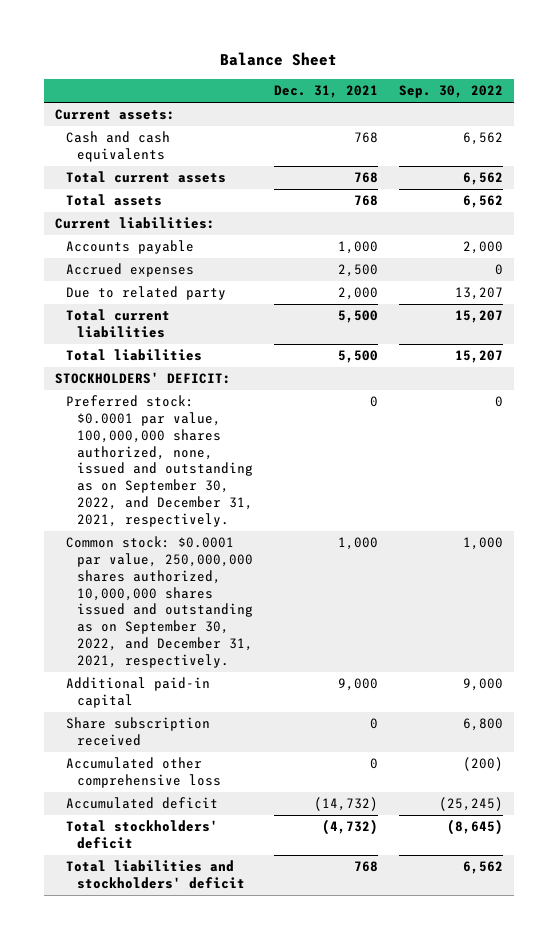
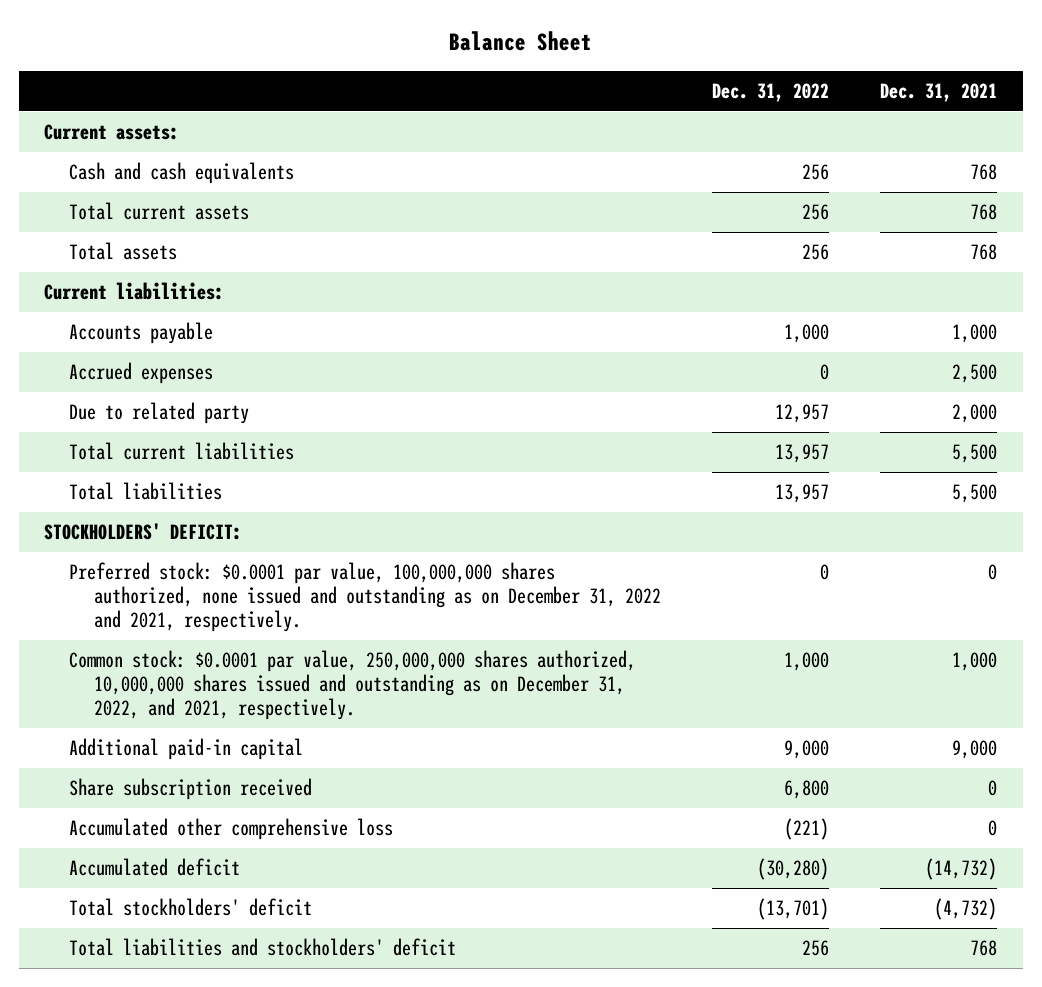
[399,85,504,99] Sep. 30, 2022 -> none
none -> [712,83,830,103] Dec. 31, 2022
[66,395,254,527] Preferred stock: $0.0001 par value, 100,000,000 shares authorized, none, issued and outstanding as on September 30, 2022, and December 31, 2021, respectively. -> [69,562,661,632] Preferred stock: $0.0001 par value, 100,000,000 shares authorized, none issued and outstanding as on December 31, 2022 and 2021, respectively.
[66,536,254,668] Common stock: $0.0001 par value, 250,000,000 shares authorized, 10,000,000 shares issued and outstanding as on September 30, 2022, and December 31, 2021, respectively. -> [69,650,637,720] Common stock: $0.0001 par value, 250,000,000 shares authorized, 10,000,000 shares issued and outstanding as on December 31, 2022, and 2021, respectively.

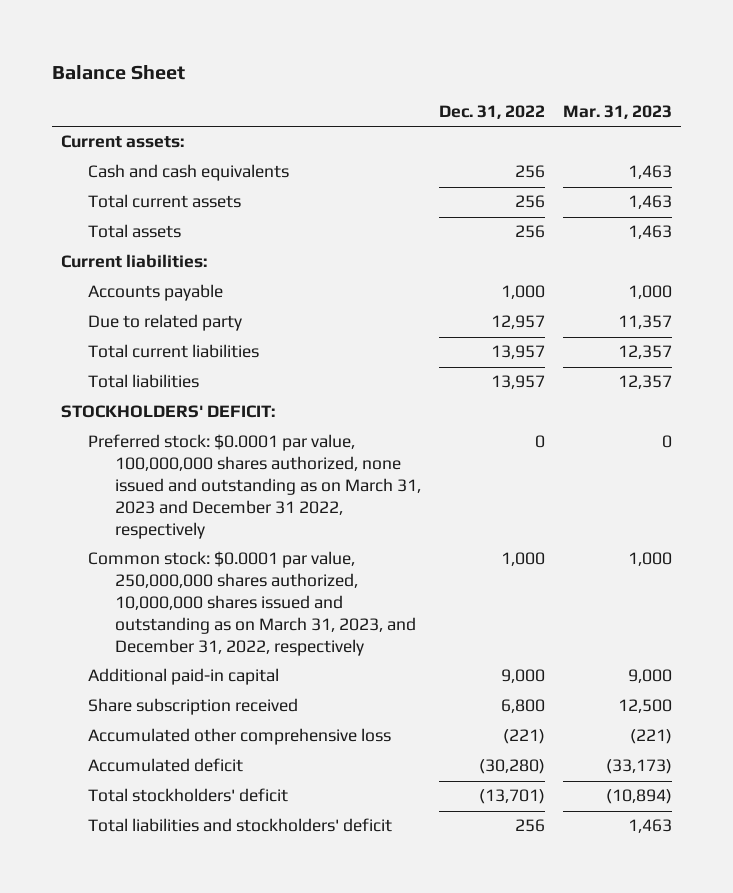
[880,83,998,103] Dec. 31, 2021 -> none
none -> [563,105,673,120] Mar. 31, 2023
[69,362,214,385] Accrued expenses -> none
[69,562,661,632] Preferred stock: $0.0001 par value, 100,000,000 shares authorized, none issued and outstanding as on December 31, 2022 and 2021, respectively. -> [88,434,422,539] Preferred stock: $0.0001 par value, 100,000,000 shares authorized, none issued and outstanding as on March 31, 2023 and December 31 2022, respectively
[69,650,637,720] Common stock: $0.0001 par value, 250,000,000 shares authorized, 10,000,000 shares issued and outstanding as on December 31, 2022, and 2021, respectively. -> [88,551,417,656] Common stock: $0.0001 par value, 250,000,000 shares authorized, 10,000,000 shares issued and outstanding as on March 31, 2023, and December 31, 2022, respectively

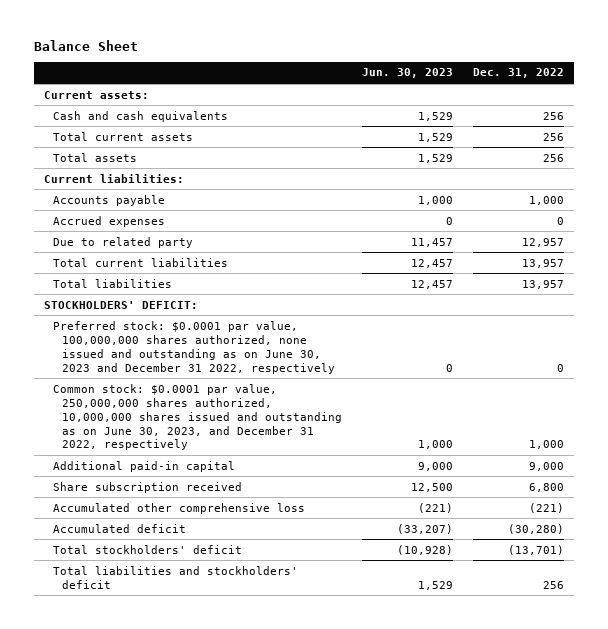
[563,105,673,120] Mar. 31, 2023 -> none
none -> [361,68,453,79] Jun. 30, 2023
none -> [52,215,165,227] Accrued expenses
[88,434,422,539] Preferred stock: $0.0001 par value, 100,000,000 shares authorized, none issued and outstanding as on March 31, 2023 and December 31 2022, respectively -> [52,320,335,374] Preferred stock: $0.0001 par value, 100,000,000 shares authorized, none issued and outstanding as on June 30, 2023 and December 31 2022, respectively
[88,551,417,656] Common stock: $0.0001 par value, 250,000,000 shares authorized, 10,000,000 shares issued and outstanding as on March 31, 2023, and December 31, 2022, respectively -> [52,383,342,451] Common stock: $0.0001 par value, 250,000,000 shares authorized, 10,000,000 shares issued and outstanding as on June 30, 2023, and December 31 2022, respectively

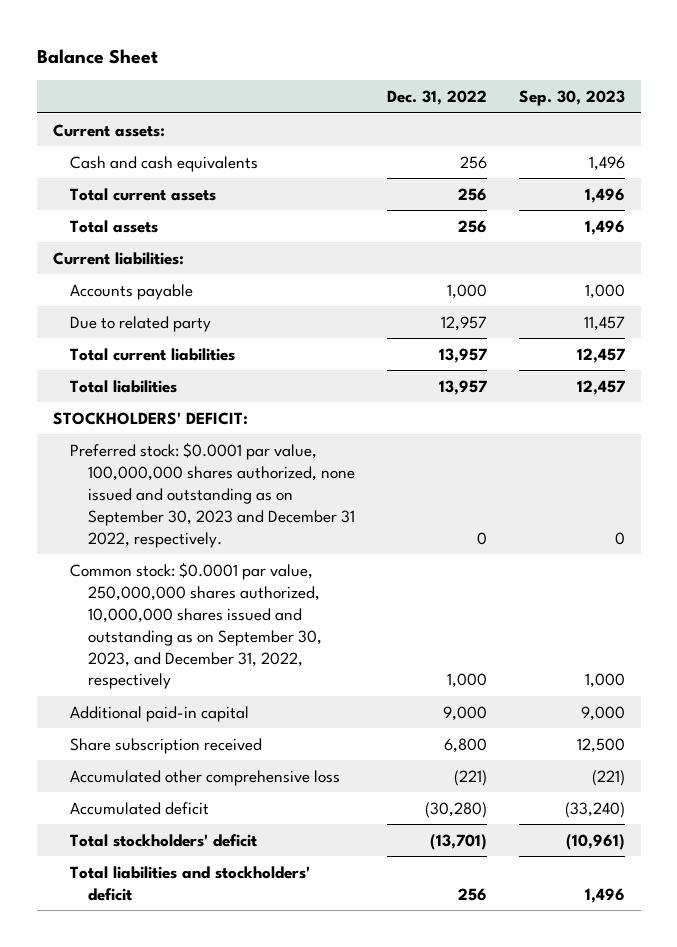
[361,68,453,79] Jun. 30, 2023 -> none
none -> [518,90,625,107] Sep. 30, 2023
[52,215,165,227] Accrued expenses -> none
[52,320,335,374] Preferred stock: $0.0001 par value, 100,000,000 shares authorized, none issued and outstanding as on June 30, 2023 and December 31 2022, respectively -> [70,441,356,548] Preferred stock: $0.0001 par value, 100,000,000 shares authorized, none issued and outstanding as on September 30, 2023 and December 31 2022, respectively.
[52,383,342,451] Common stock: $0.0001 par value, 250,000,000 shares authorized, 10,000,000 shares issued and outstanding as on June 30, 2023, and December 31 2022, respectively -> [70,561,323,690] Common stock: $0.0001 par value, 250,000,000 shares authorized, 10,000,000 shares issued and outstanding as on September 30, 2023, and December 31, 2022, respectively

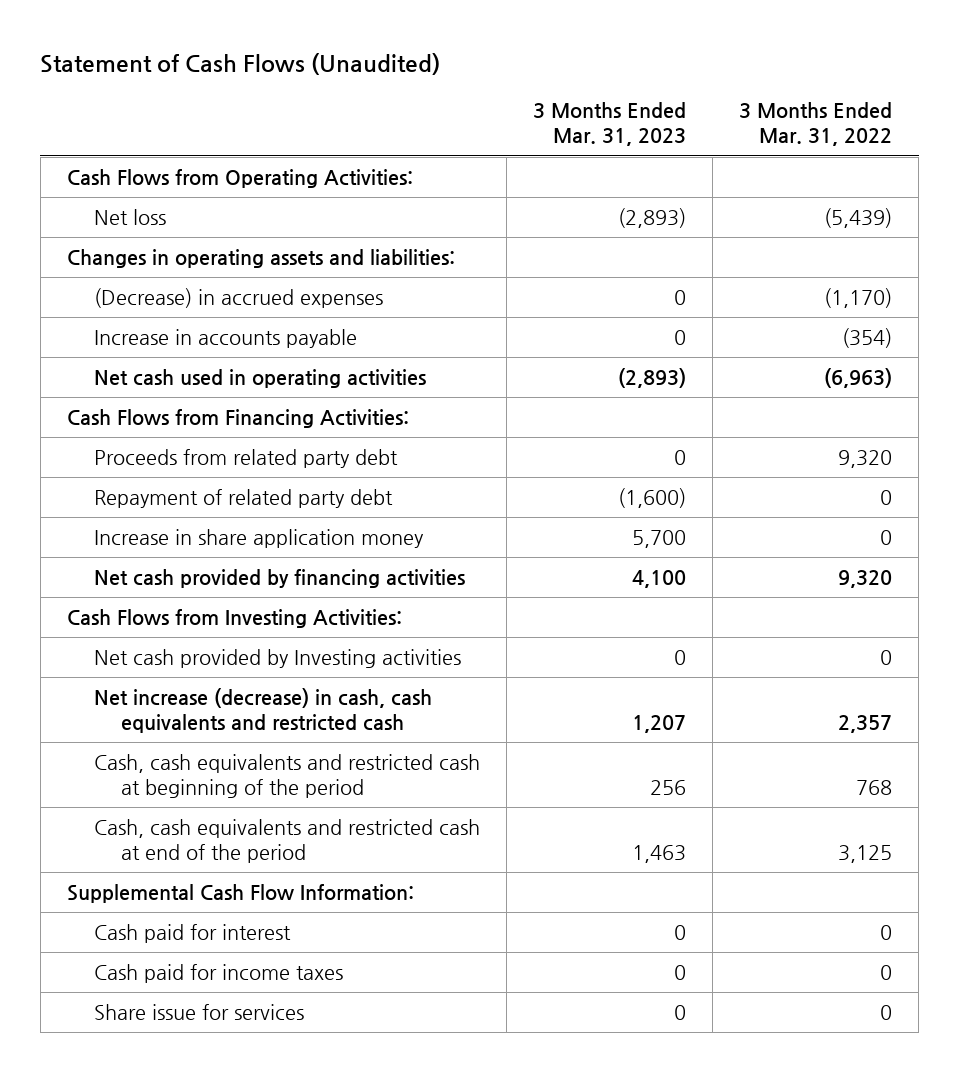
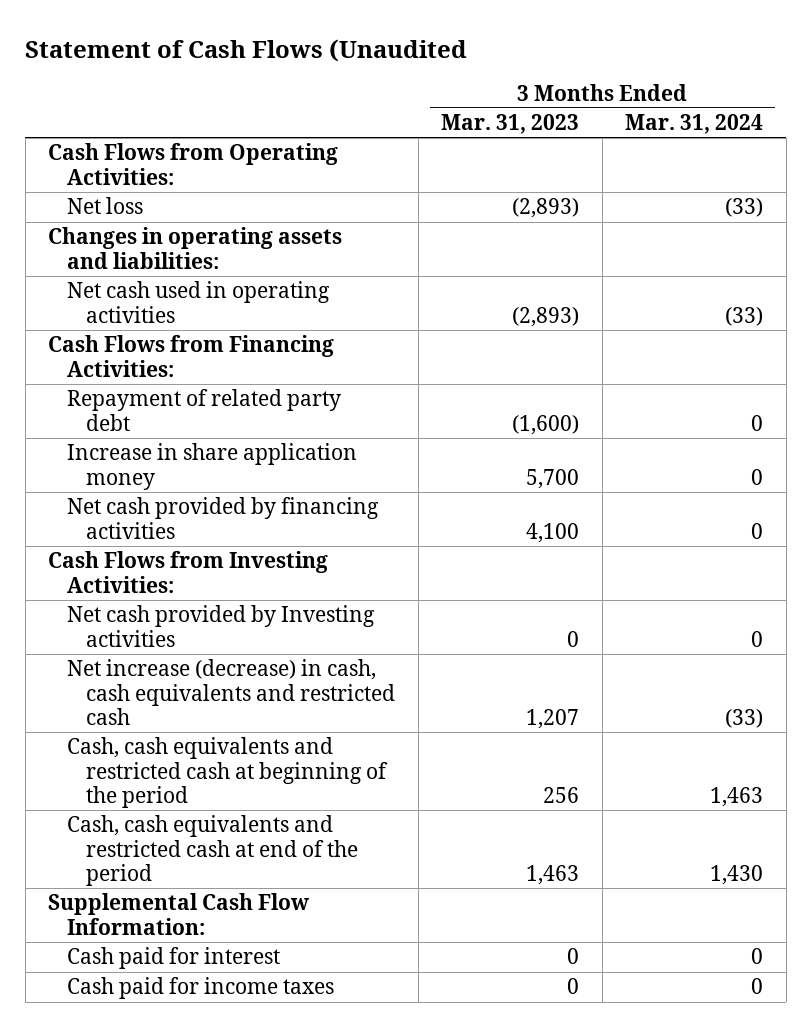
[40,52,441,75] Statement of Cash Flows (Unaudited) -> [25,38,468,62] Statement of Cash Flows (Unaudited
[739,102,893,147] 3 Months Ended Mar. 31, 2022 -> none
none -> [625,114,764,135] Mar. 31, 2024
[94,287,384,308] (Decrease) in accrued expenses -> none
[94,328,358,348] Increase in accounts payable -> none
[94,448,399,468] Proceeds from related party debt -> none
[94,1003,305,1020] Share issue for services -> none

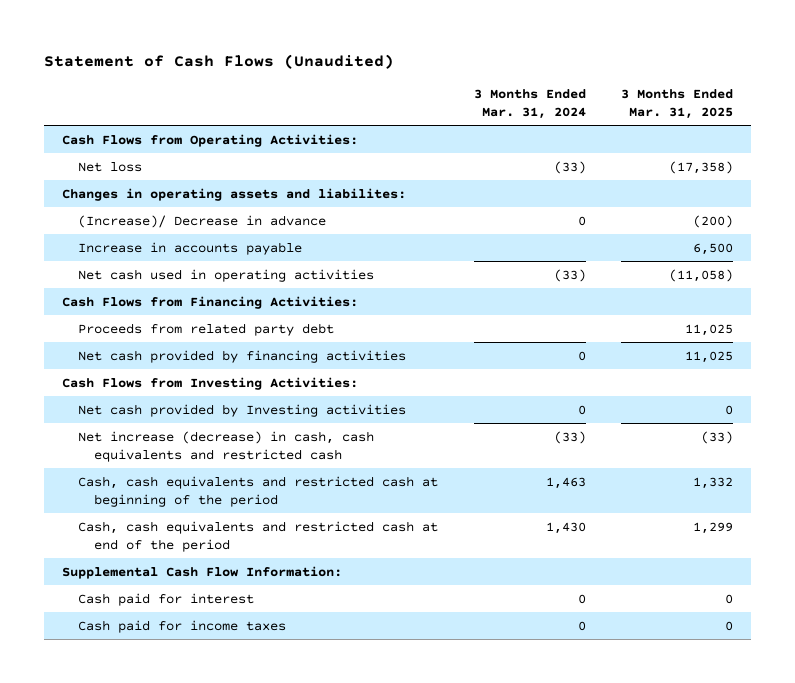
[25,38,468,62] Statement of Cash Flows (Unaudited -> [44,54,395,70] Statement of Cash Flows (Unaudited)
[441,114,580,135] Mar. 31, 2023 -> none
none -> [621,89,734,119] 3 Months Ended Mar. 31, 2025
[48,227,343,269] Changes in operating assets and liabilities: -> [61,187,406,201] Changes in operating assets and liabilites:
none -> [77,214,326,228] (Increase)/ Decrease in advance
none -> [77,241,302,255] Increase in accounts payable
[67,389,342,431] Repayment of related party debt -> none
[67,443,358,490] Increase in share application money -> none
none -> [77,322,334,336] Proceeds from related party debt

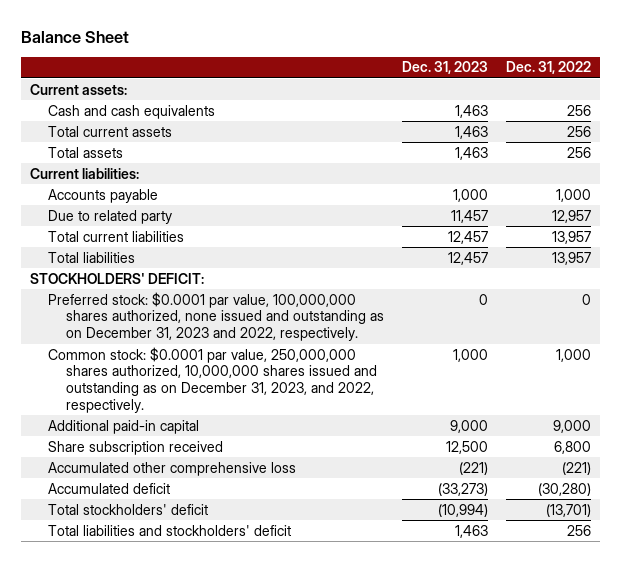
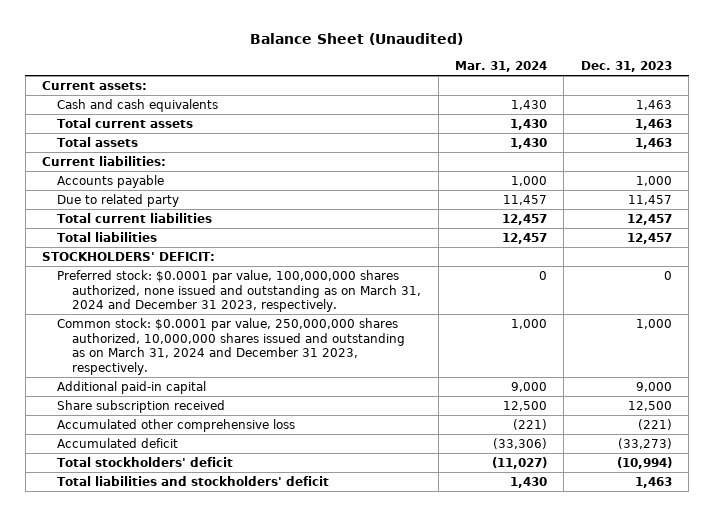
[20,30,129,43] Balance Sheet -> [250,33,464,46] Balance Sheet (Unaudited)
[505,61,591,75] Dec. 31, 2022 -> none
none -> [454,61,547,73] Mar. 31, 2024
[47,291,384,342] Preferred stock: $0.0001 par value, 100,000,000 shares authorized, none issued and outstanding as on December 31, 2023 and 2022, respectively. -> [57,269,422,313] Preferred stock: $0.0001 par value, 100,000,000 shares authorized, none issued and outstanding as on March 31, 2024 and December 31 2023, respectively.
[47,346,377,414] Common stock: $0.0001 par value, 250,000,000 shares authorized, 10,000,000 shares issued and outstanding as on December 31, 2023, and 2022, respectively. -> [57,317,406,376] Common stock: $0.0001 par value, 250,000,000 shares authorized, 10,000,000 shares issued and outstanding as on March 31, 2024 and December 31 2023, respectively.

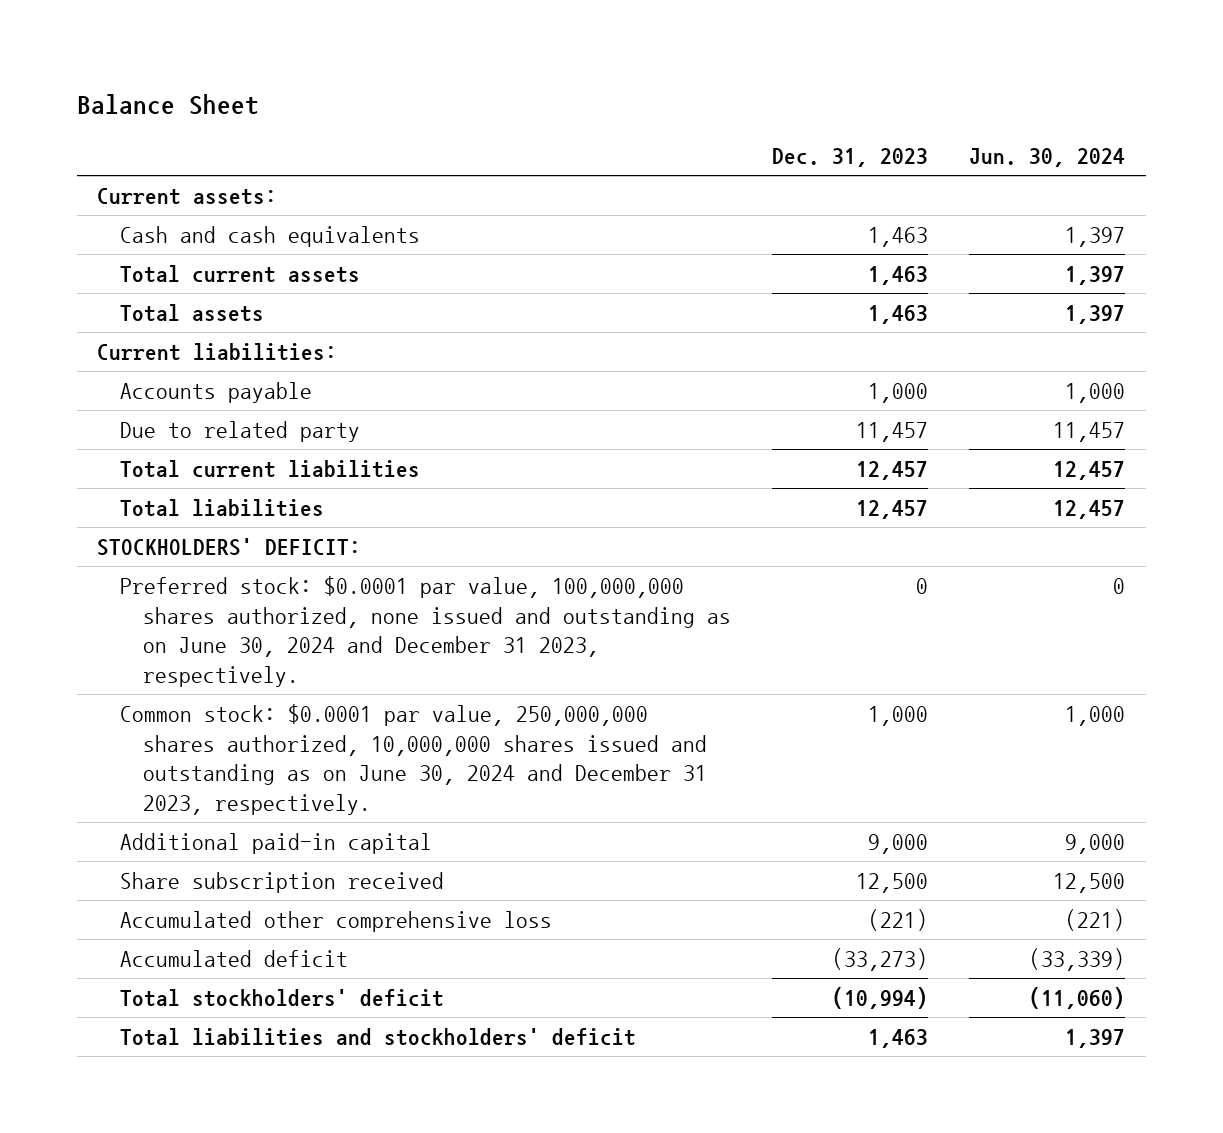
[250,33,464,46] Balance Sheet (Unaudited) -> [76,93,259,115] Balance Sheet
[454,61,547,73] Mar. 31, 2024 -> none
none -> [969,147,1126,167] Jun. 30, 2024
[57,269,422,313] Preferred stock: $0.0001 par value, 100,000,000 shares authorized, none issued and outstanding as on March 31, 2024 and December 31 2023, respectively. -> [120,576,731,687] Preferred stock: $0.0001 par value, 100,000,000 shares authorized, none issued and outstanding as on June 30, 2024 and December 31 2023, respectively.
[57,317,406,376] Common stock: $0.0001 par value, 250,000,000 shares authorized, 10,000,000 shares issued and outstanding as on March 31, 2024 and December 31 2023, respectively. -> [120,704,707,815] Common stock: $0.0001 par value, 250,000,000 shares authorized, 10,000,000 shares issued and outstanding as on June 30, 2024 and December 31 2023, respectively.

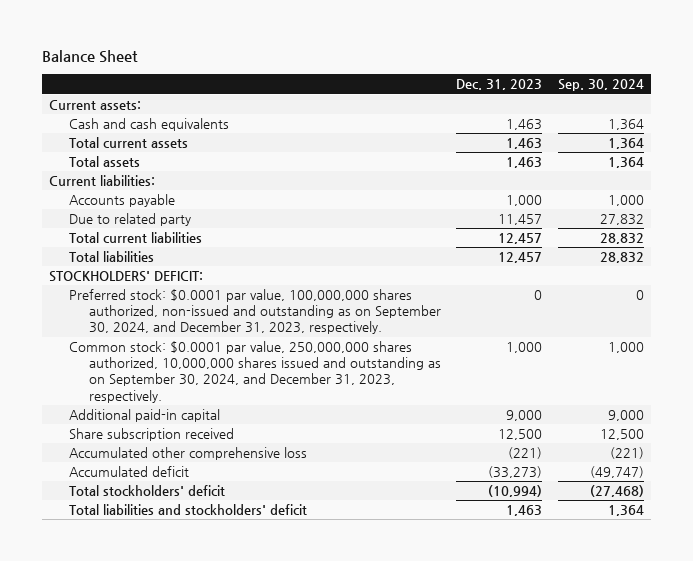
[969,147,1126,167] Jun. 30, 2024 -> none
none -> [557,79,644,92] Sep. 30, 2024
[120,576,731,687] Preferred stock: $0.0001 par value, 100,000,000 shares authorized, none issued and outstanding as on June 30, 2024 and December 31 2023, respectively. -> [69,289,441,335] Preferred stock: $0.0001 par value, 100,000,000 shares authorized, non-issued and outstanding as on September 30, 2024, and December 31, 2023, respectively.
[120,704,707,815] Common stock: $0.0001 par value, 250,000,000 shares authorized, 10,000,000 shares issued and outstanding as on June 30, 2024 and December 31 2023, respectively. -> [69,341,441,403] Common stock: $0.0001 par value, 250,000,000 shares authorized, 10,000,000 shares issued and outstanding as on September 30, 2024, and December 31, 2023, respectively.

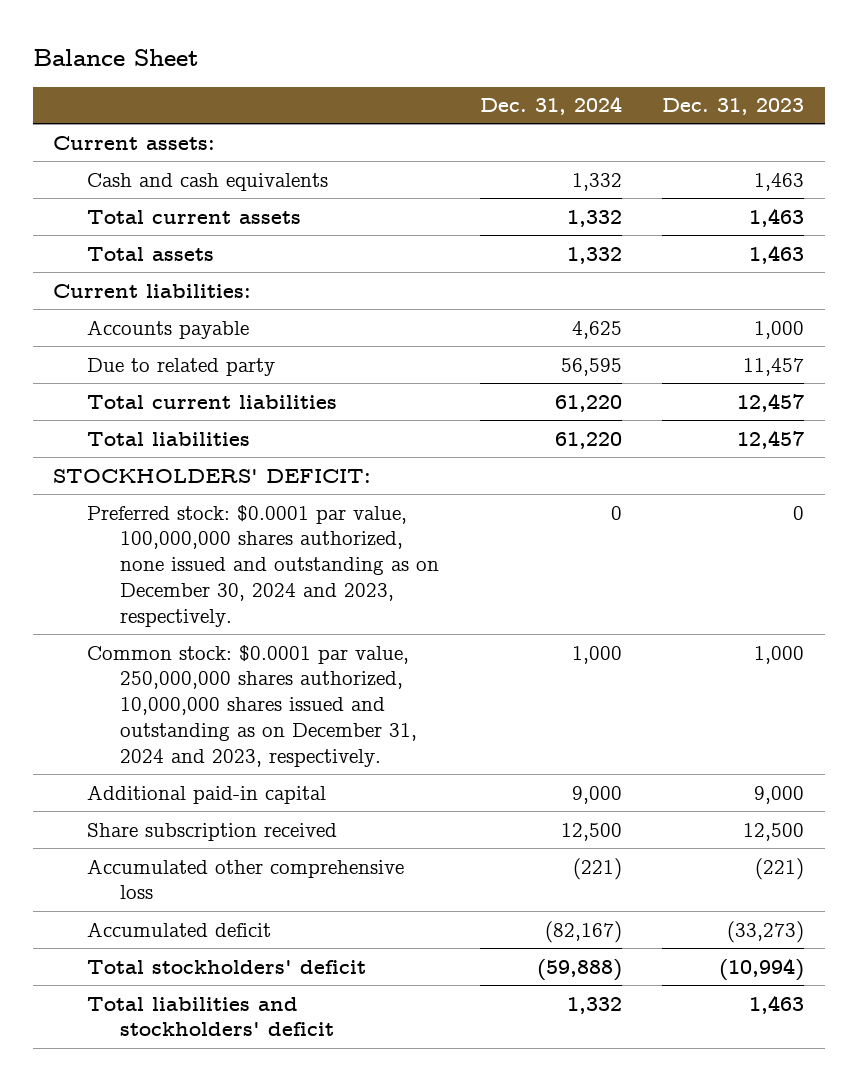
[557,79,644,92] Sep. 30, 2024 -> none
none -> [479,96,622,116] Dec. 31, 2024
[69,289,441,335] Preferred stock: $0.0001 par value, 100,000,000 shares authorized, non-issued and outstanding as on September 30, 2024, and December 31, 2023, respectively. -> [86,504,439,628] Preferred stock: $0.0001 par value, 100,000,000 shares authorized, none issued and outstanding as on December 30, 2024 and 2023, respectively.
[69,341,441,403] Common stock: $0.0001 par value, 250,000,000 shares authorized, 10,000,000 shares issued and outstanding as on September 30, 2024, and December 31, 2023, respectively. -> [86,644,417,768] Common stock: $0.0001 par value, 250,000,000 shares authorized, 10,000,000 shares issued and outstanding as on December 31, 2024 and 2023, respectively.

